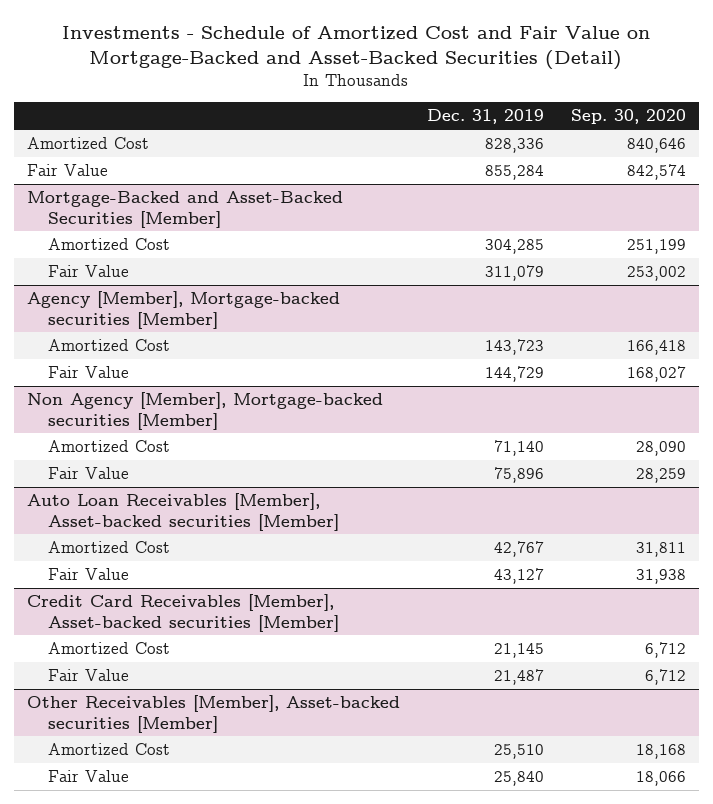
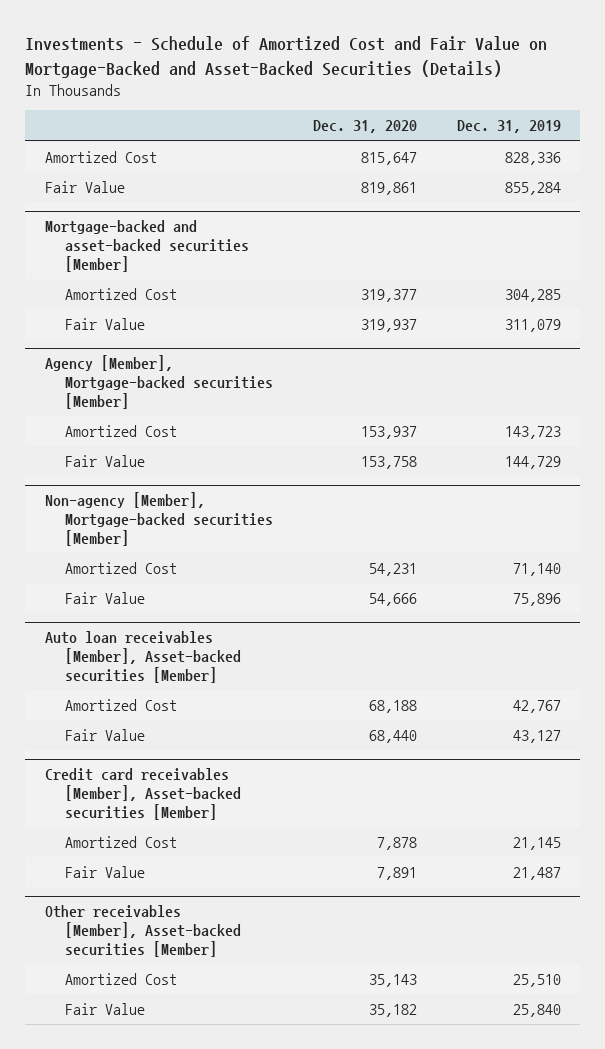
[62,25,651,71] Investments - Schedule of Amortized Cost and Fair Value on Mortgage-Backed and Asset-Backed Securities (Detail) -> [24,36,547,78] Investments - Schedule of Amortized Cost and Fair Value on Mortgage-Backed and Asset-Backed Securities (Details)
[570,109,686,125] Sep. 30, 2020 -> none
none -> [312,120,417,134] Dec. 31, 2020
[27,191,344,228] Mortgage-Backed and Asset-Backed Securities [Member] -> [44,220,250,273] Mortgage-backed and asset-backed securities [Member]
[27,392,384,430] Non Agency [Member], Mortgage-backed securities [Member] -> [44,492,274,547] Non-agency [Member], Mortgage-backed securities [Member]
[27,493,339,531] Auto Loan Receivables [Member], Asset-backed securities [Member] -> [44,631,242,684] Auto loan receivables [Member], Asset-backed securities [Member]
[27,594,339,632] Credit Card Receivables [Member], Asset-backed securities [Member] -> [44,768,242,821] Credit card receivables [Member], Asset-backed securities [Member]
[27,695,401,733] Other Receivables [Member], Asset-backed securities [Member] -> [44,905,242,958] Other receivables [Member], Asset-backed securities [Member]

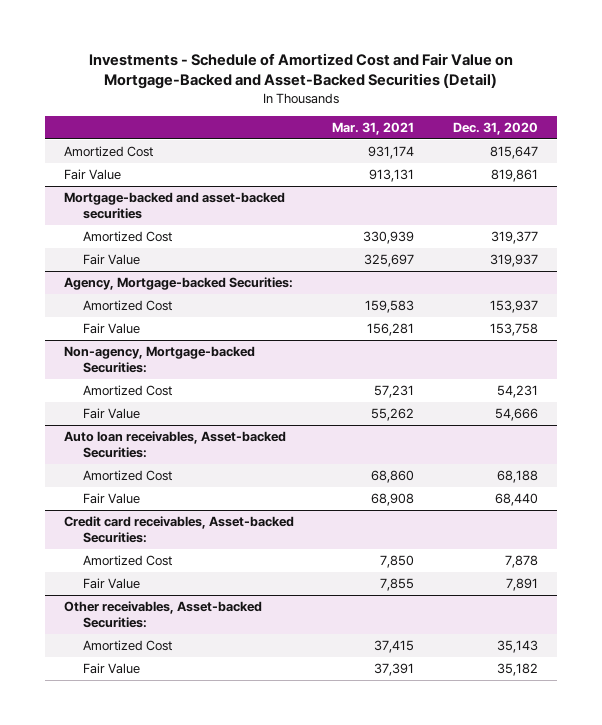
[24,36,547,78] Investments - Schedule of Amortized Cost and Fair Value on Mortgage-Backed and Asset-Backed Securities (Details) -> [88,53,513,90] Investments - Schedule of Amortized Cost and Fair Value on Mortgage-Backed and Asset-Backed Securities (Detail)
[456,120,561,134] Dec. 31, 2019 -> none
none -> [332,121,415,135] Mar. 31, 2021
[44,220,250,273] Mortgage-backed and asset-backed securities [Member] -> [64,192,286,219] Mortgage-backed and asset-backed securities
[44,355,274,410] Agency [Member], Mortgage-backed securities [Member] -> [64,277,294,291] Agency, Mortgage-backed Securities:
[44,492,274,547] Non-agency [Member], Mortgage-backed securities [Member] -> [64,346,256,373] Non-agency, Mortgage-backed Securities:
[44,631,242,684] Auto loan receivables [Member], Asset-backed securities [Member] -> [64,431,287,458] Auto loan receivables, Asset-backed Securities:
[44,768,242,821] Credit card receivables [Member], Asset-backed securities [Member] -> [64,516,295,543] Credit card receivables, Asset-backed Securities:
[44,905,242,958] Other receivables [Member], Asset-backed securities [Member] -> [64,601,263,628] Other receivables, Asset-backed Securities:

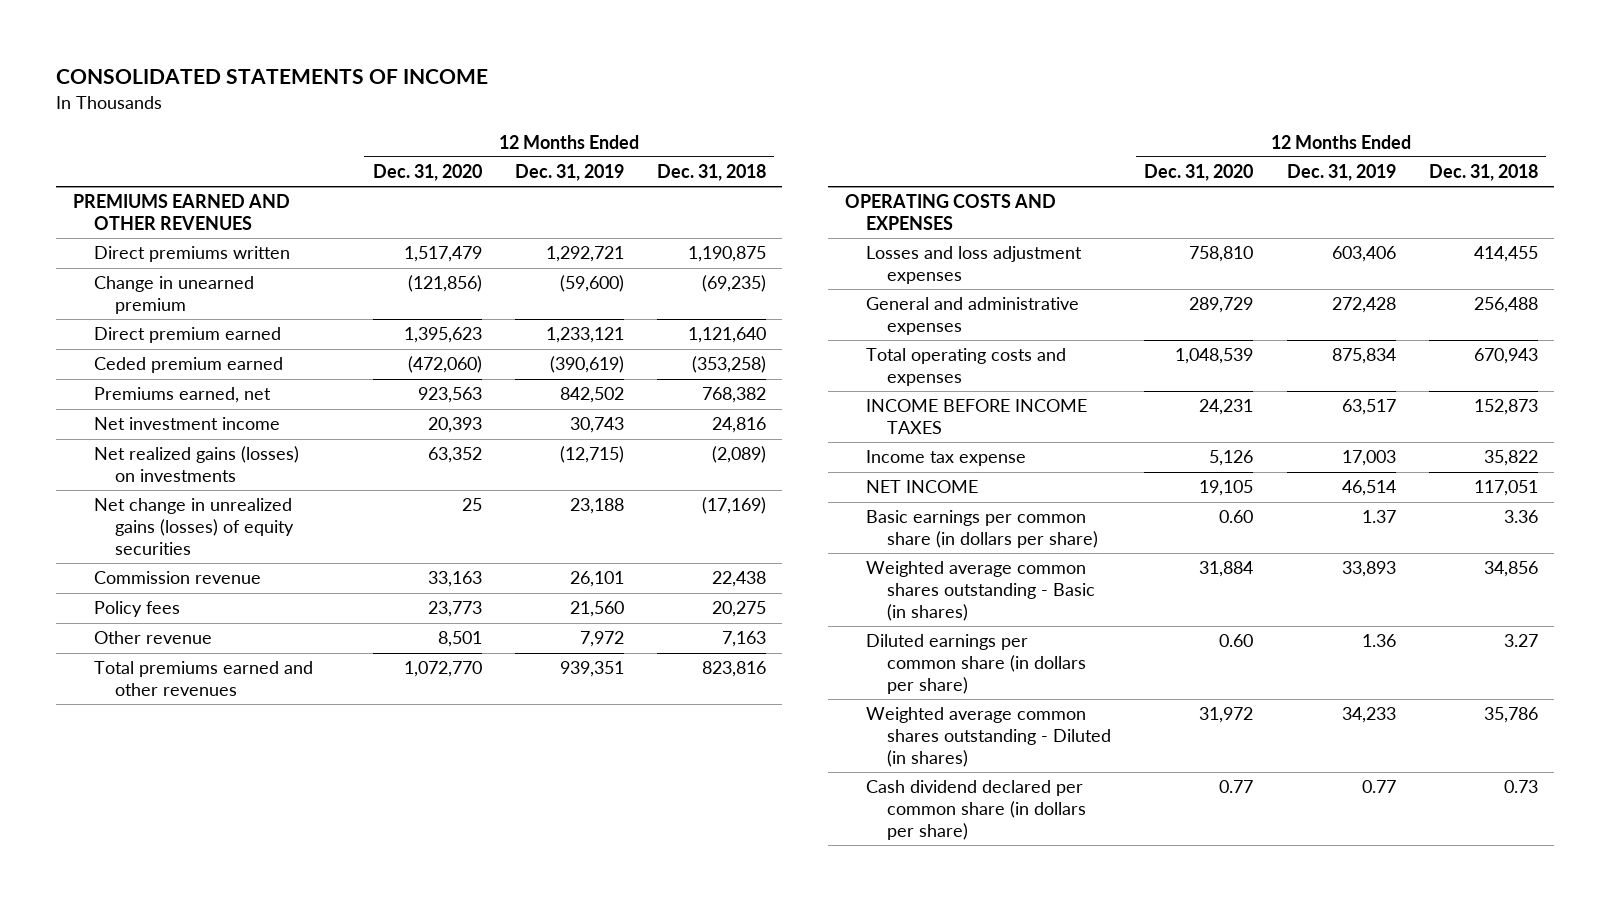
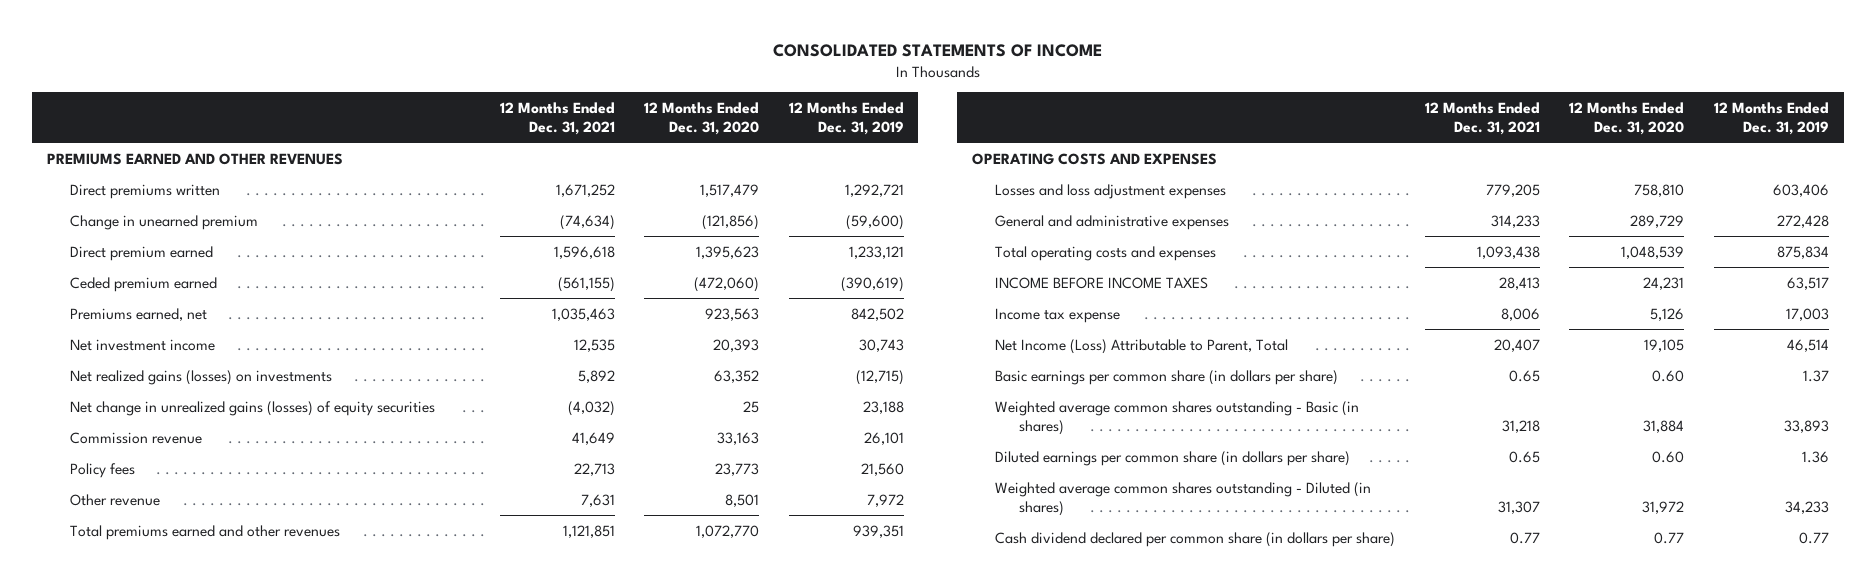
[656,164,766,182] Dec. 31, 2018 -> none
none -> [499,101,615,135] 12 Months Ended Dec. 31, 2021
[865,480,978,494] NET INCOME -> [995,338,1289,354] Net Income (Loss) Attributable to Parent, Total

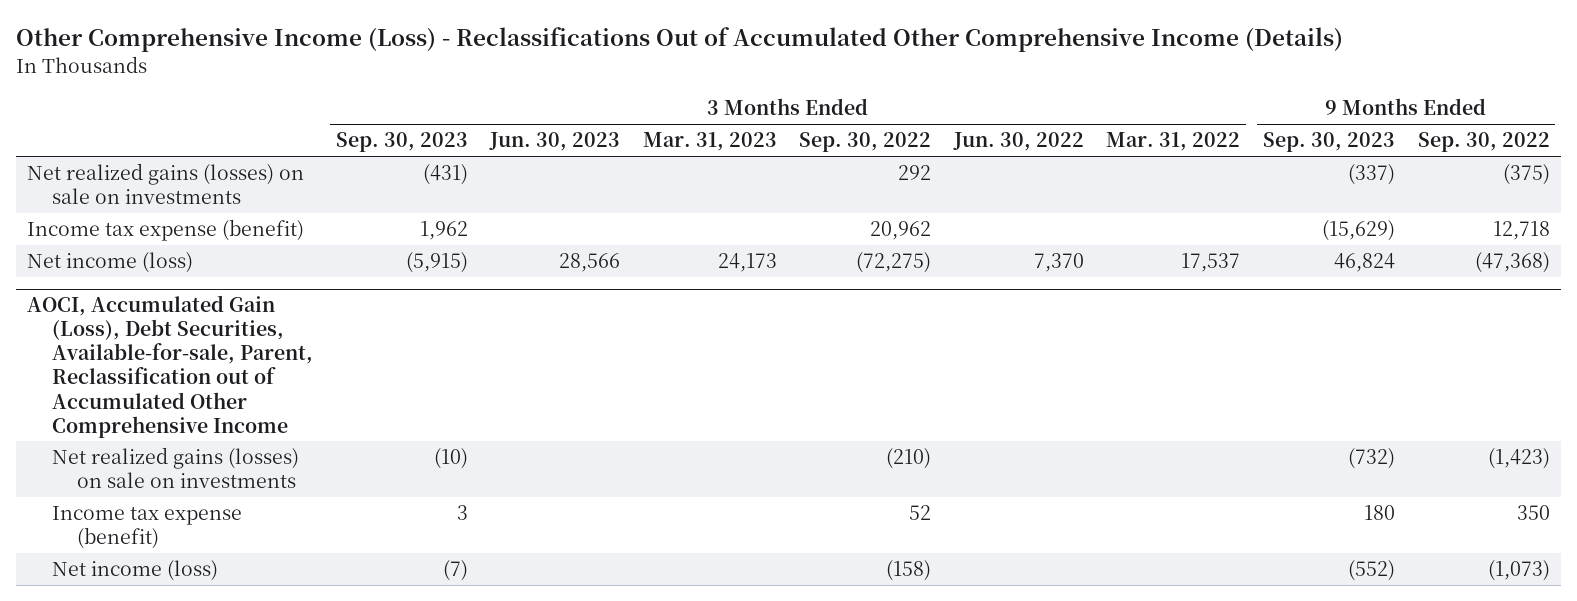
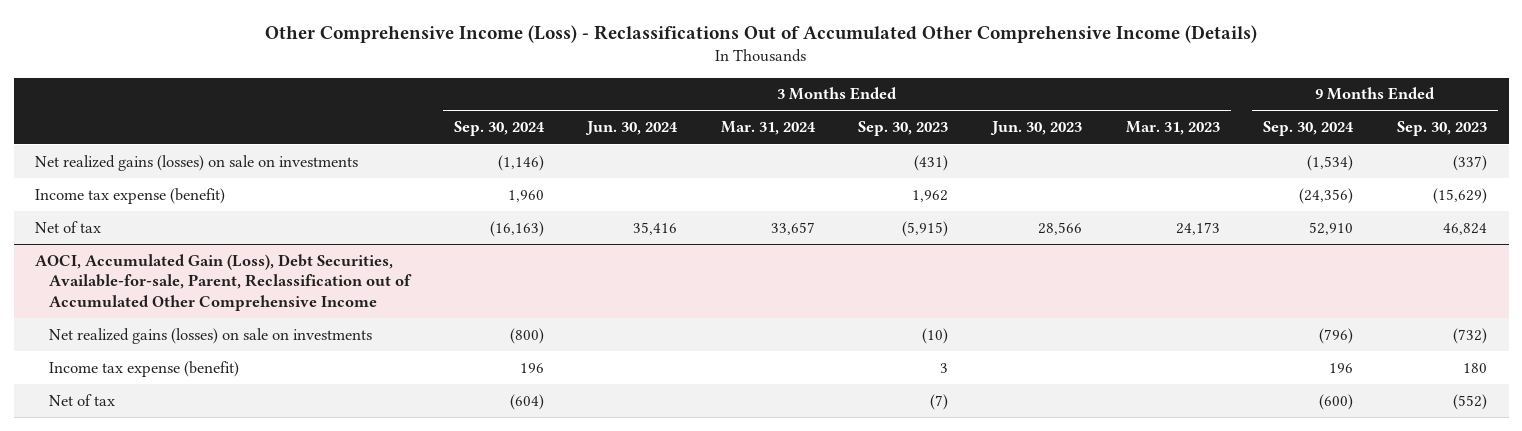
[799,132,932,153] Sep. 30, 2022 -> none
[952,132,1084,152] Jun. 30, 2022 -> none
[1106,132,1241,152] Mar. 31, 2022 -> none
[1417,132,1550,153] Sep. 30, 2022 -> none
none -> [453,121,545,137] Sep. 30, 2024
none -> [585,121,679,136] Jun. 30, 2024
none -> [720,121,816,136] Mar. 31, 2024
none -> [1263,121,1355,137] Sep. 30, 2024
[27,252,194,274] Net income (loss) -> [35,220,102,233] Net of tax
[52,560,219,582] Net income (loss) -> [49,393,116,406] Net of tax

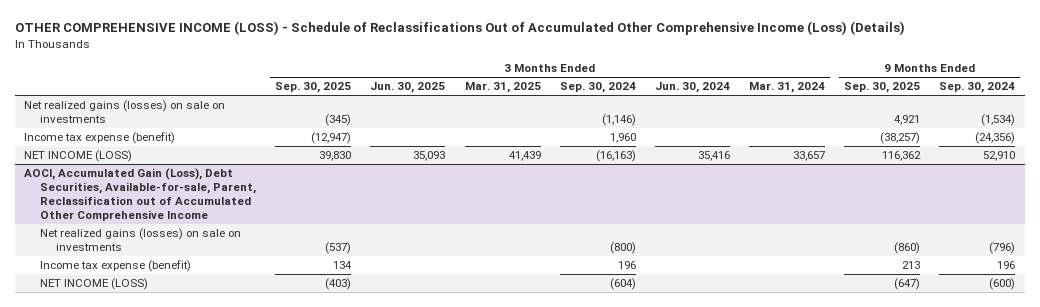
[265,25,1258,44] Other Comprehensive Income (Loss) - Reclassifications Out of Accumulated Other Comprehensive Income (Details) -> [14,21,905,36] OTHER COMPREHENSIVE INCOME (LOSS) - Schedule of Reclassifications Out of Accumulated Other Comprehensive Income (Loss) (Details)
[858,121,949,137] Sep. 30, 2023 -> none
[990,121,1083,136] Jun. 30, 2023 -> none
[1125,121,1220,136] Mar. 31, 2023 -> none
[1396,121,1487,137] Sep. 30, 2023 -> none
none -> [275,82,352,94] Sep. 30, 2025
none -> [370,82,446,94] Jun. 30, 2025
none -> [464,82,541,94] Mar. 31, 2025
none -> [844,82,921,94] Sep. 30, 2025
[35,220,102,233] Net of tax -> [24,150,133,163] NET INCOME (LOSS)
[49,393,116,406] Net of tax -> [40,278,149,291] NET INCOME (LOSS)

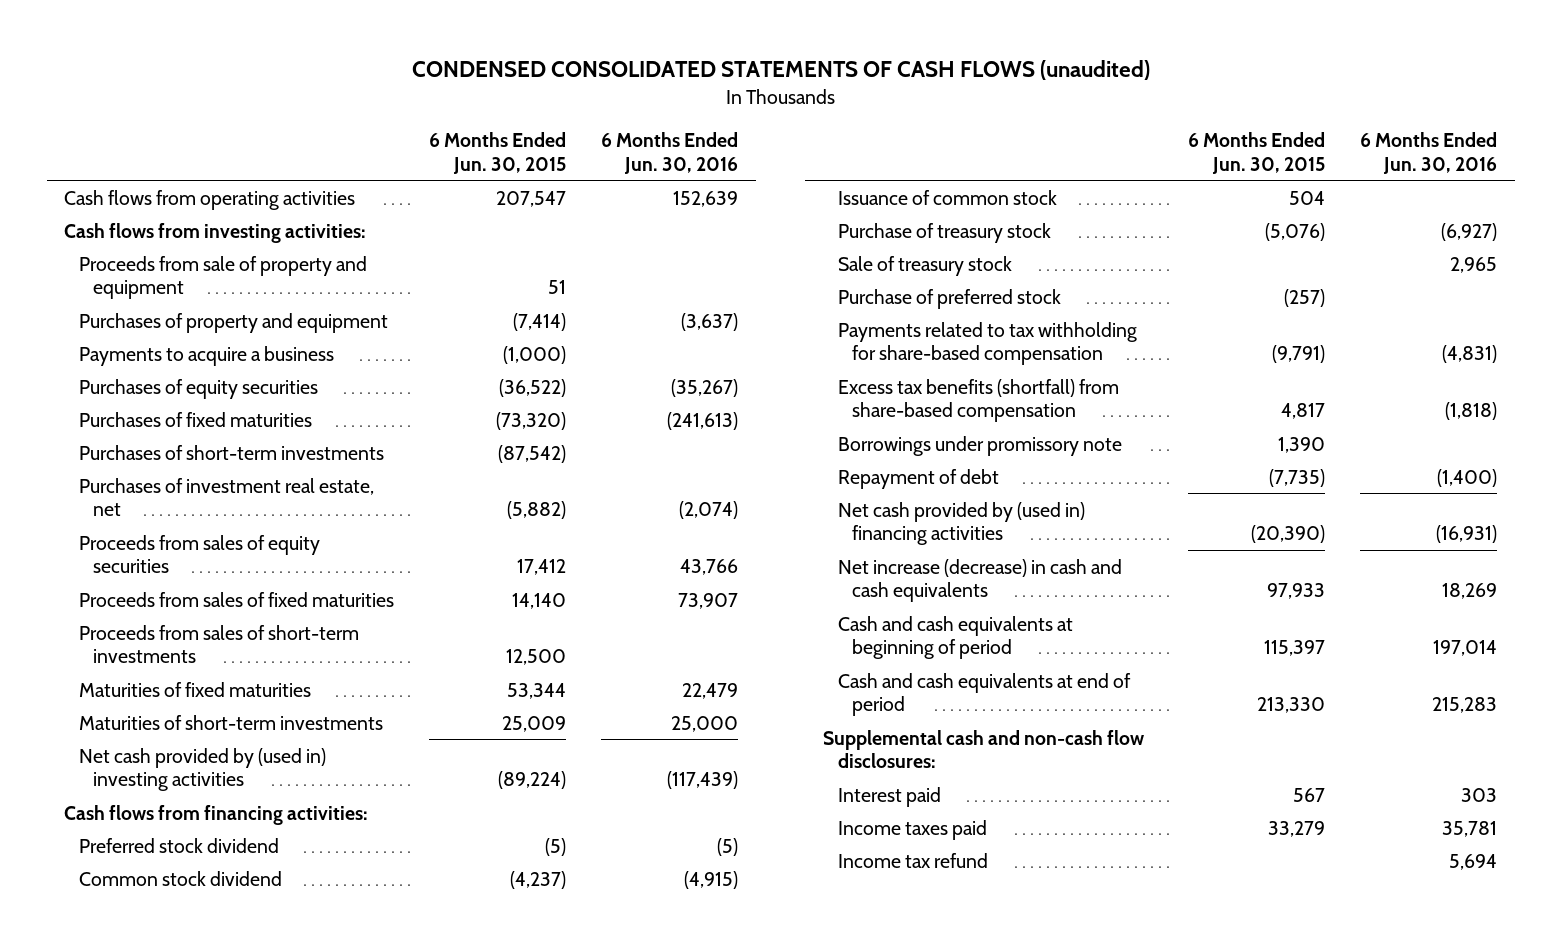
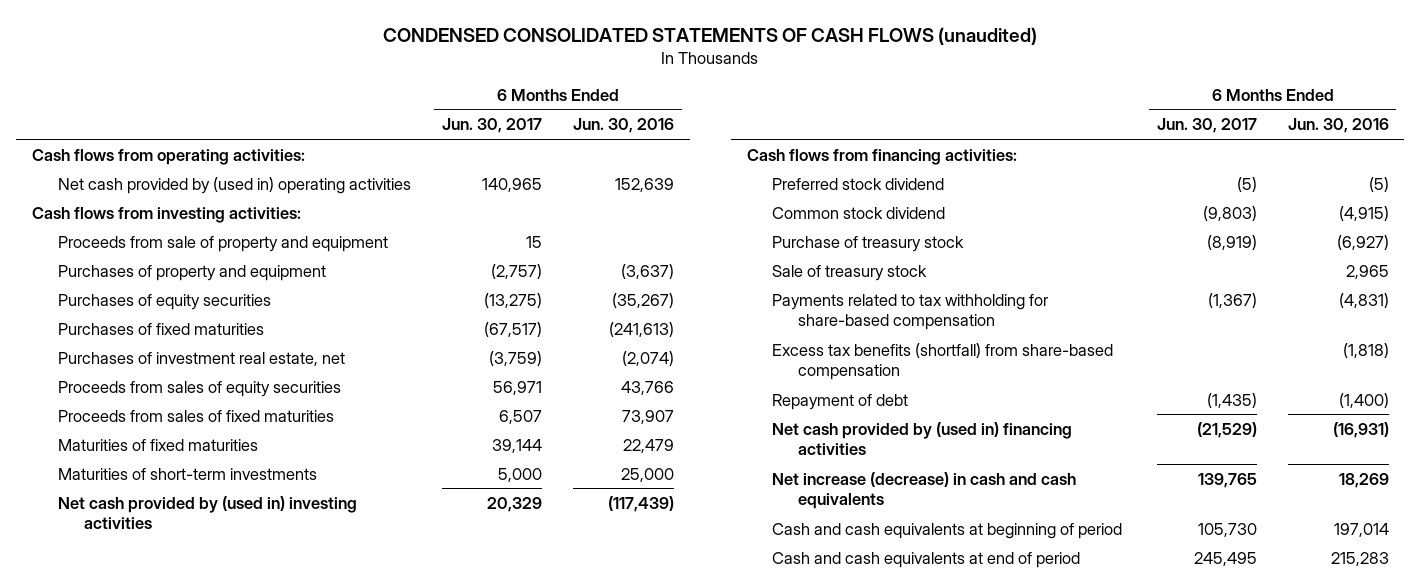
[429,132,567,174] 6 Months Ended Jun. 30, 2015 -> none
none -> [442,118,543,134] Jun. 30, 2017
none -> [31,148,305,165] Cash flows from operating activities:
[64,189,356,210] Cash flows from operating activities -> [57,176,411,194] Net cash provided by (used in) operating activities
[78,345,334,366] Payments to acquire a business -> none
[78,444,384,460] Purchases of short-term investments -> none
[78,624,359,663] Proceeds from sales of short-term investments -> none
[837,189,1057,205] Issuance of common stock -> none
[837,288,1061,309] Purchase of preferred stock -> none
[837,435,1122,456] Borrowings under promissory note -> none
[823,729,1145,768] Supplemental cash and non-cash flow disclosures: -> none
[837,786,941,807] Interest paid -> none
[837,819,987,840] Income taxes paid -> none
[837,852,988,868] Income tax refund -> none

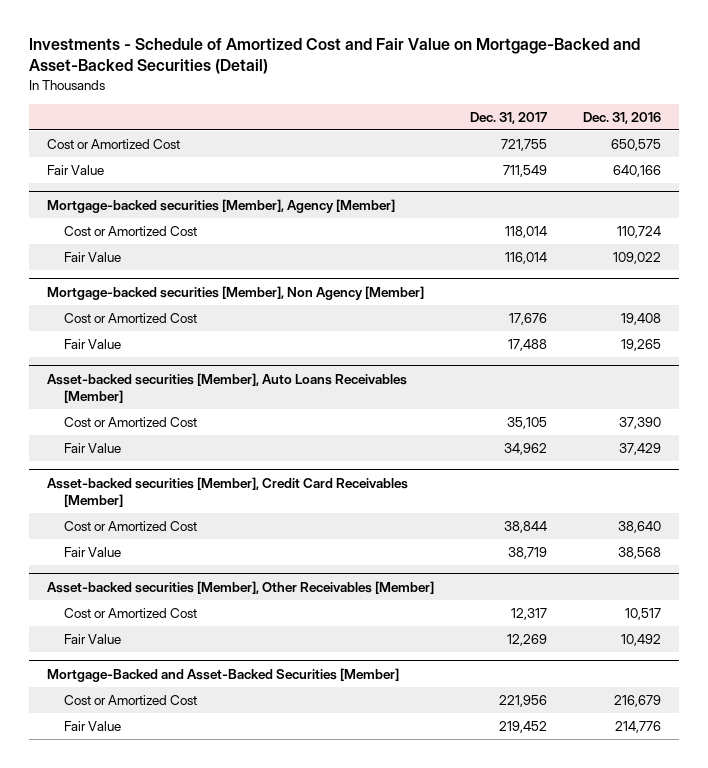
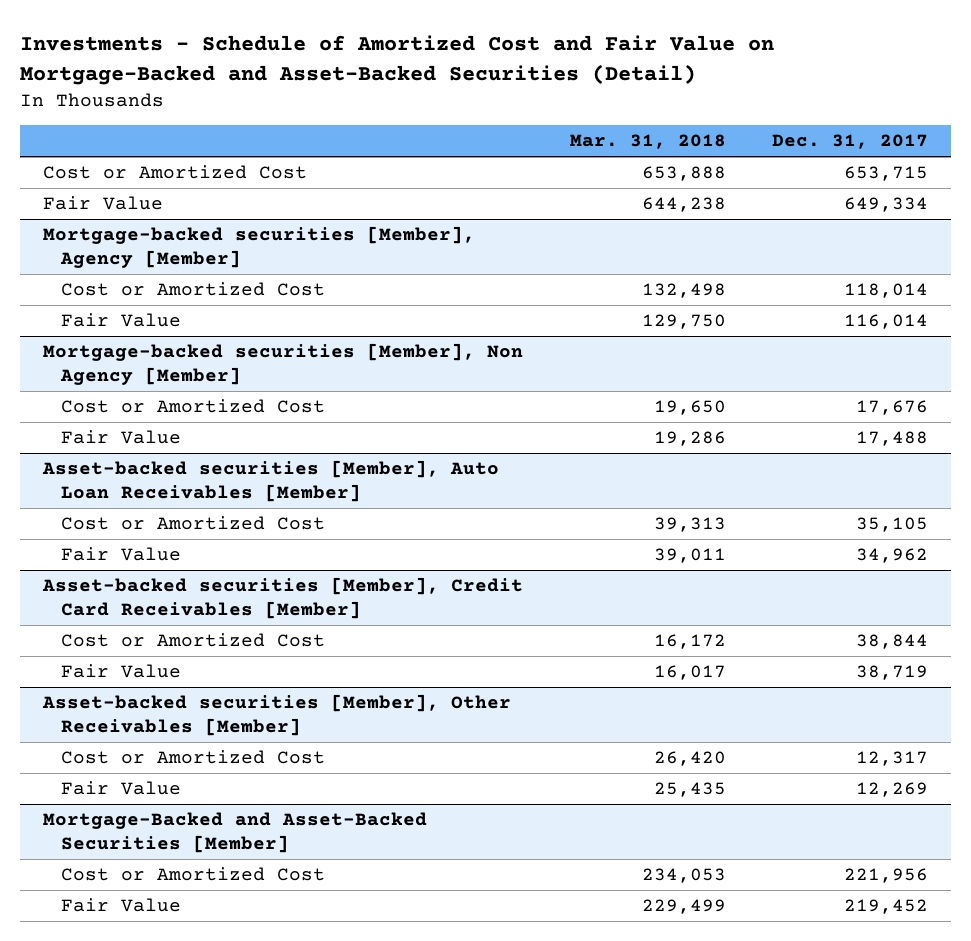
[583,111,662,124] Dec. 31, 2016 -> none
none -> [569,134,726,150] Mar. 31, 2018
[501,139,548,152] 721,755 -> [843,166,928,182] 653,715
[503,165,548,178] 711,549 -> [843,197,928,213] 649,334
[46,372,407,403] Asset-backed securities [Member], Auto Loans Receivables [Member] -> [42,460,500,502] Asset-backed securities [Member], Auto Loan Receivables [Member]

